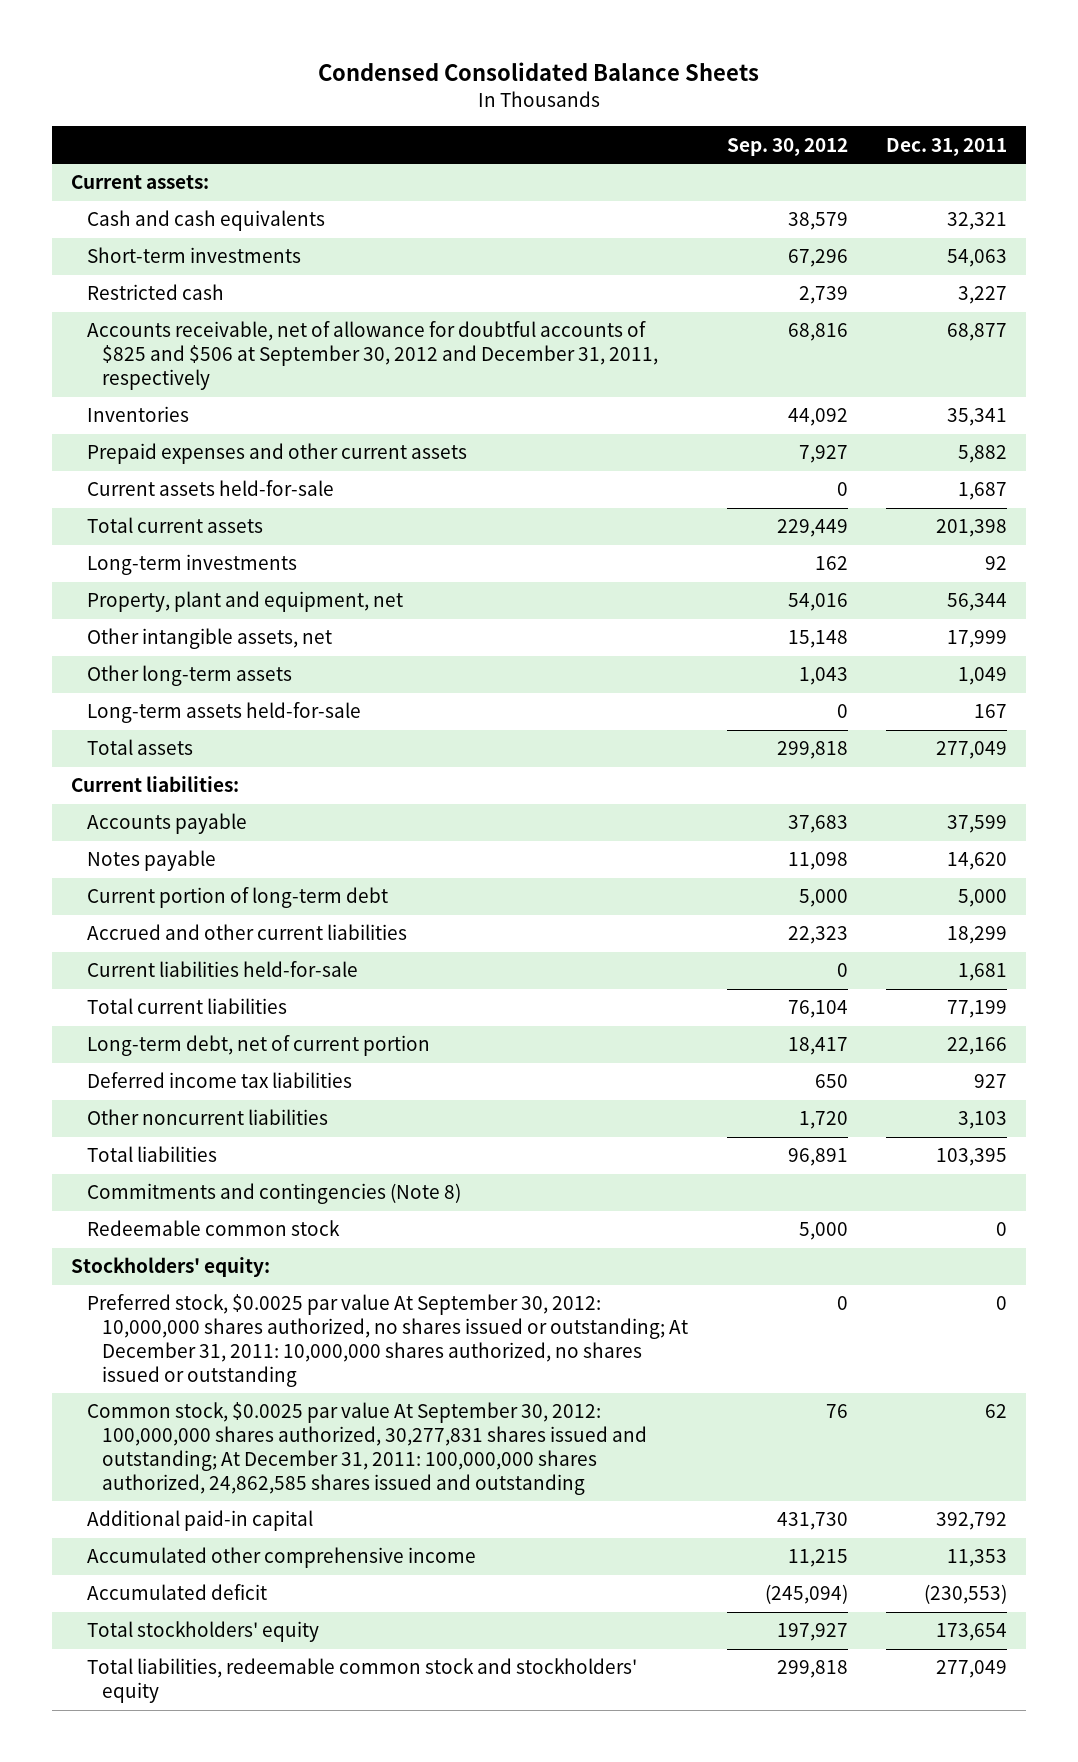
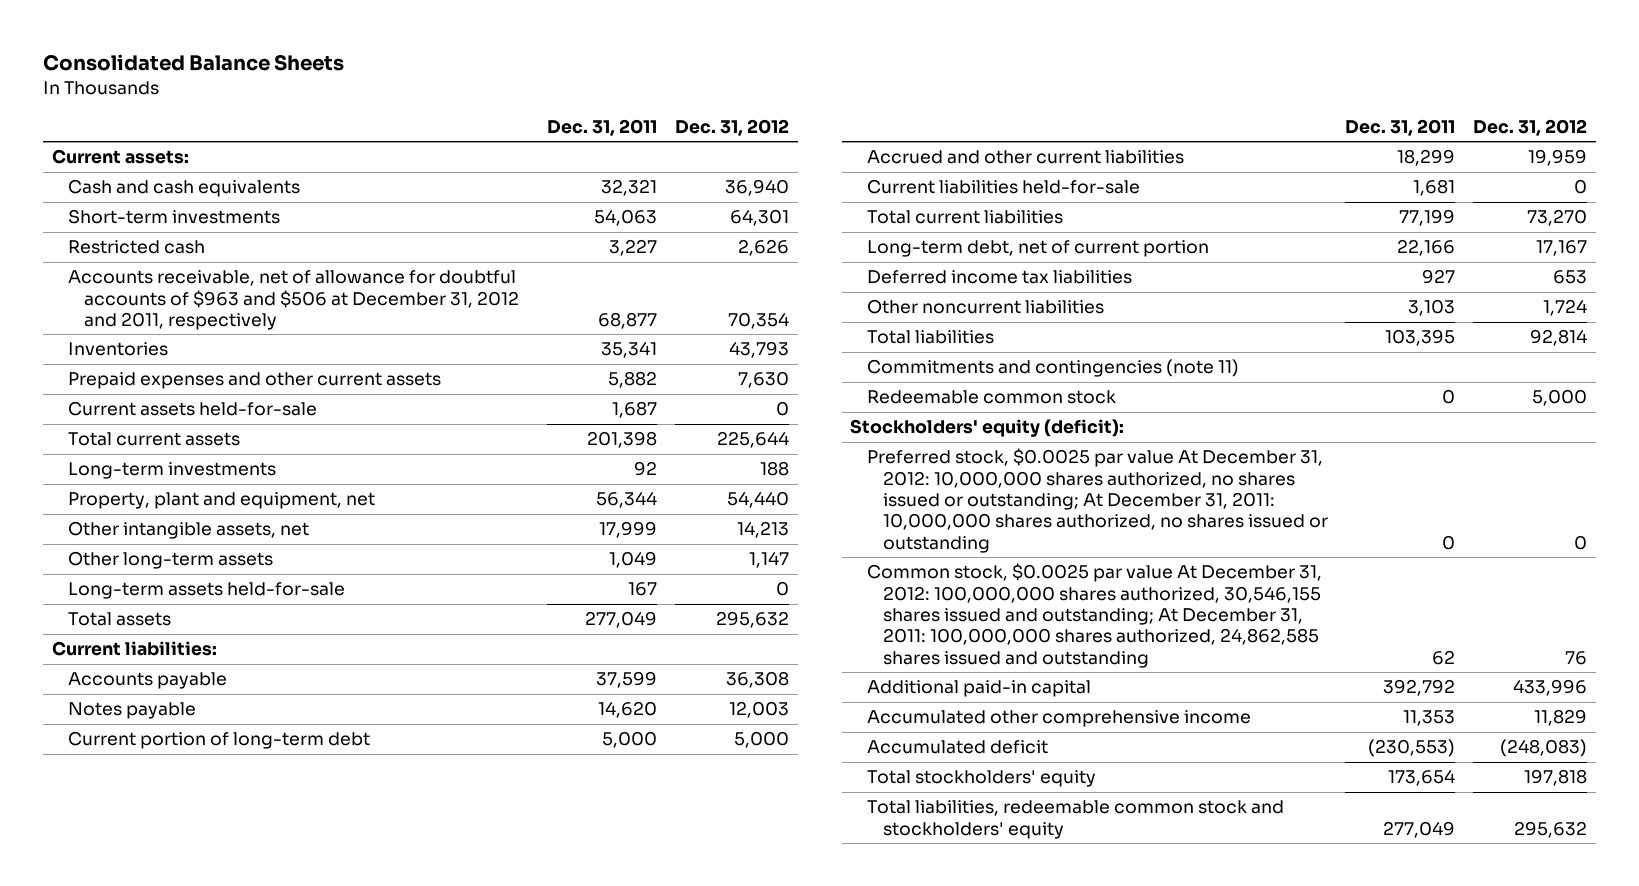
[317,62,759,82] Condensed Consolidated Balance Sheets -> [42,54,344,72] Consolidated Balance Sheets
[726,137,848,156] Sep. 30, 2012 -> none
none -> [674,118,789,136] Dec. 31, 2012
[86,321,659,391] Accounts receivable, net of allowance for doubtful accounts of $825 and $506 at September 30, 2012 and December 31, 2011, respectively -> [67,270,519,330] Accounts receivable, net of allowance for doubtful accounts of $963 and $506 at December 31, 2012 and 2011, respectively
[86,1183,461,1205] Commitments and contingencies (Note 8) -> [866,359,1239,378] Commitments and contingencies (note 11)
[70,1257,270,1278] Stockholders' equity: -> [850,419,1125,438] Stockholders' equity (deficit):
[86,1294,689,1387] Preferred stock, $0.0025 par value At September 30, 2012: 10,000,000 shares authorized, no shares issued or outstanding; At December 31, 2011: 10,000,000 shares authorized, no shares issued or outstanding -> [866,448,1328,553] Preferred stock, $0.0025 par value At December 31, 2012: 10,000,000 shares authorized, no shares issued or outstanding; At December 31, 2011: 10,000,000 shares authorized, no shares issued or outstanding
[86,1402,648,1495] Common stock, $0.0025 par value At September 30, 2012: 100,000,000 shares authorized, 30,277,831 shares issued and outstanding; At December 31, 2011: 100,000,000 shares authorized, 24,862,585 shares issued and outstanding -> [866,563,1322,668] Common stock, $0.0025 par value At December 31, 2012: 100,000,000 shares authorized, 30,546,155 shares issued and outstanding; At December 31, 2011: 100,000,000 shares authorized, 24,862,585 shares issued and outstanding

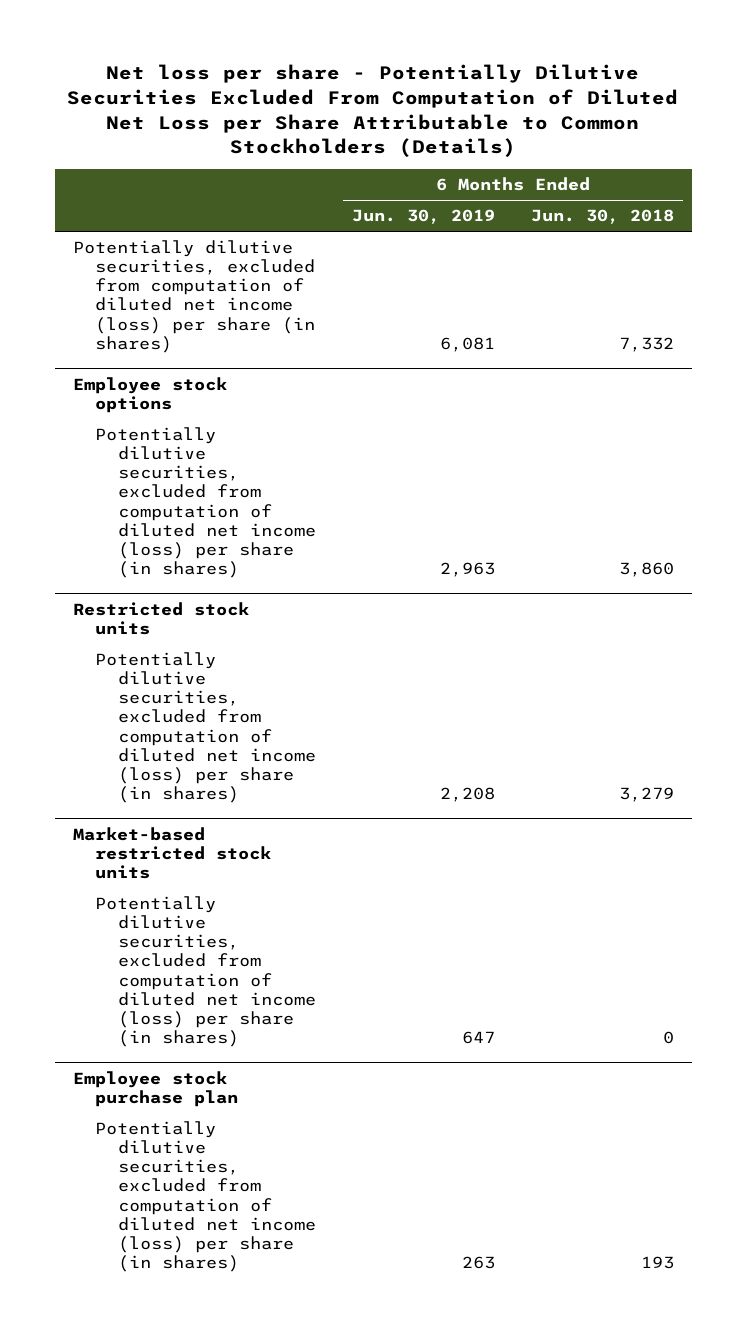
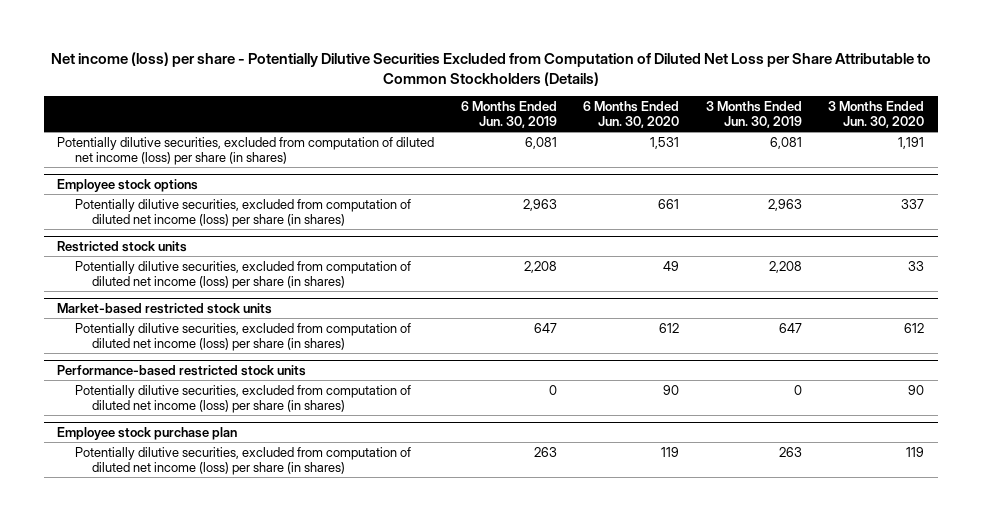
[67,64,679,158] Net loss per share - Potentially Dilutive Securities Excluded From Computation of Diluted Net Loss per Share Attributable to Common Stockholders (Details) -> [50,51,931,86] Net income (loss) per share - Potentially Dilutive Securities Excluded from Computation of Diluted Net Loss per Share Attributable to Common Stockholders (Details)
[530,209,674,225] Jun. 30, 2018 -> none
none -> [583,101,680,129] 6 Months Ended Jun. 30, 2020
none -> [705,101,802,129] 3 Months Ended Jun. 30, 2019
none -> [828,101,925,129] 3 Months Ended Jun. 30, 2020
none -> [56,365,306,377] Performance-based restricted stock units
none -> [74,384,411,413] Potentially dilutive securities, excluded from computation of diluted net income (loss) per share (in shares)

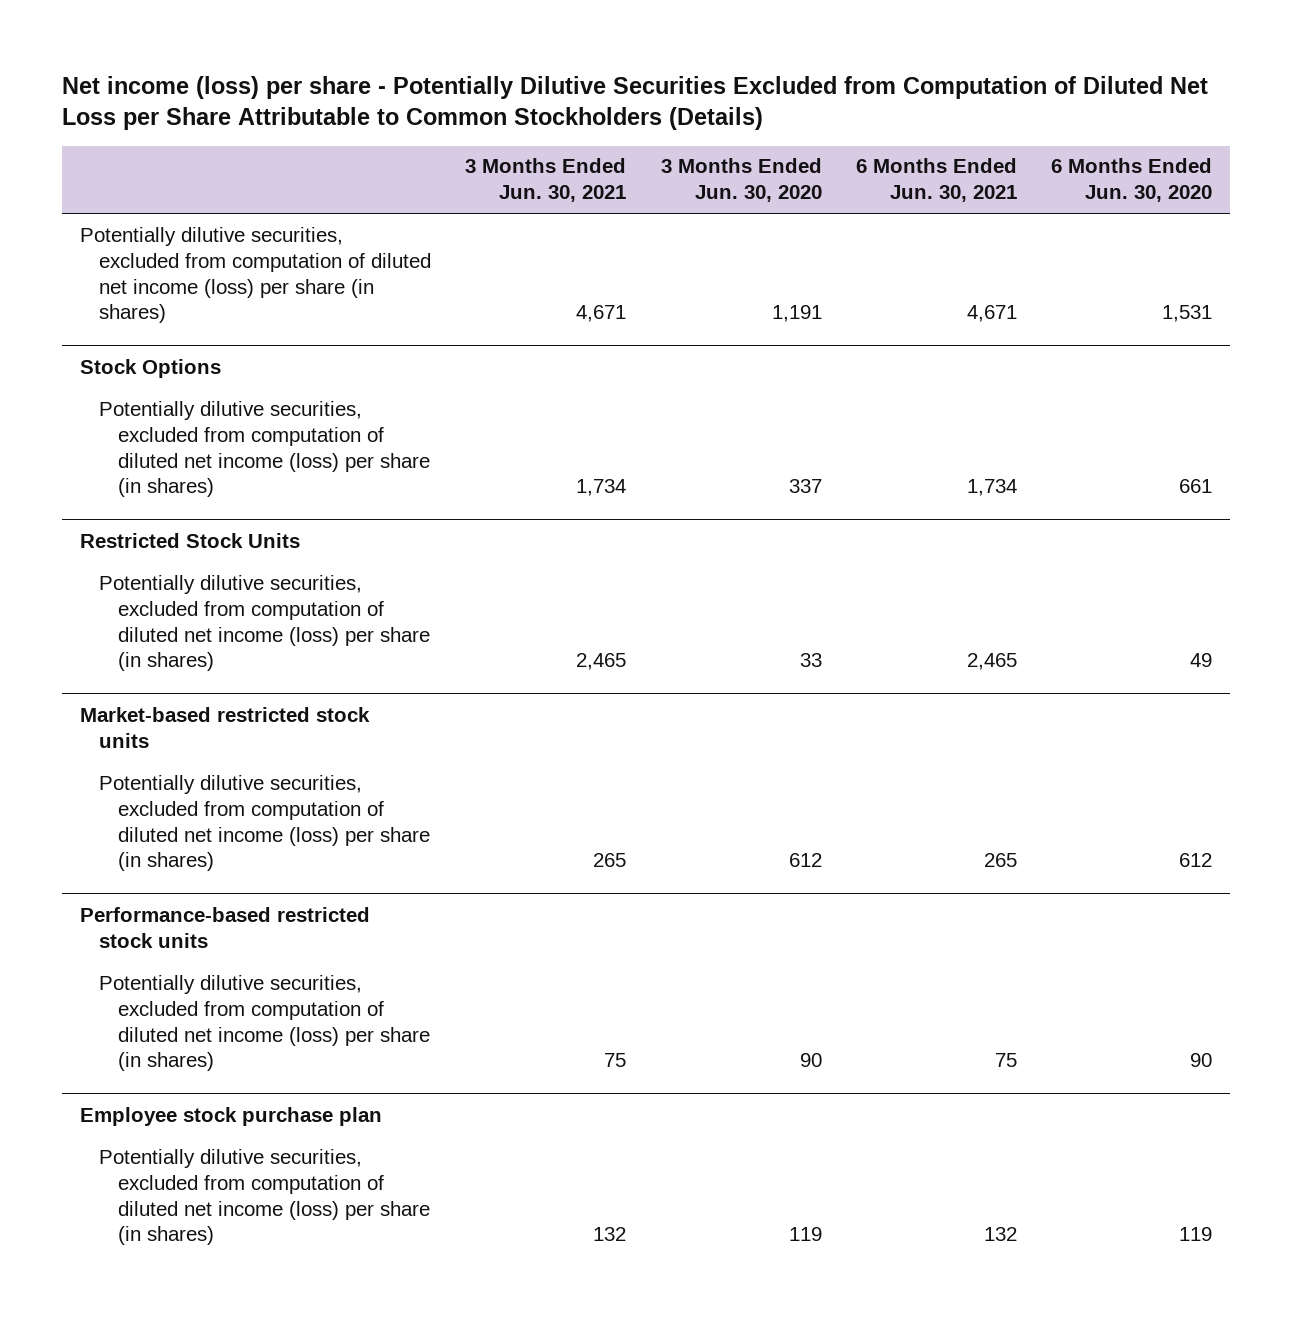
[460,101,557,129] 6 Months Ended Jun. 30, 2019 -> none
[705,101,802,129] 3 Months Ended Jun. 30, 2019 -> none
none -> [465,158,627,203] 3 Months Ended Jun. 30, 2021
none -> [856,158,1018,203] 6 Months Ended Jun. 30, 2021
[56,179,198,193] Employee stock options -> [79,358,221,378] Stock Options
[56,241,187,253] Restricted stock units -> [79,532,300,548] Restricted Stock Units

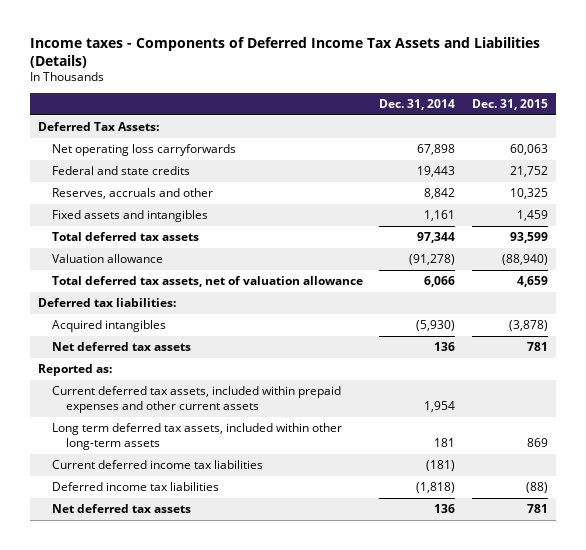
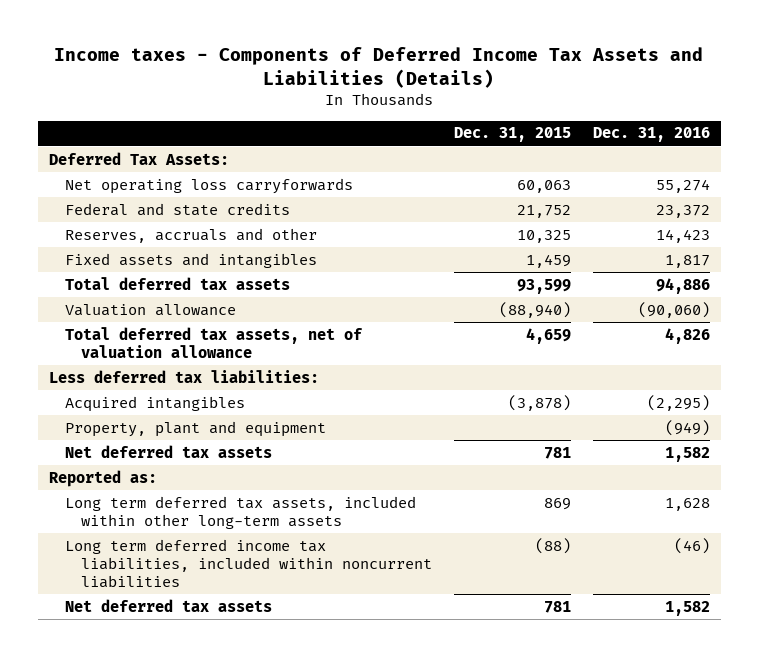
[379,98,456,110] Dec. 31, 2014 -> none
none -> [592,127,710,143] Dec. 31, 2016
[37,297,176,307] Deferred tax liabilities: -> [48,369,319,383] Less deferred tax liabilities:
none -> [65,420,327,437] Property, plant and equipment
[52,385,342,413] Current deferred tax assets, included within prepaid expenses and other current assets -> none
[52,459,264,469] Current deferred income tax liabilities -> none
[52,481,220,491] Deferred income tax liabilities -> [65,538,433,588] Long term deferred income tax liabilities, included within noncurrent liabilities

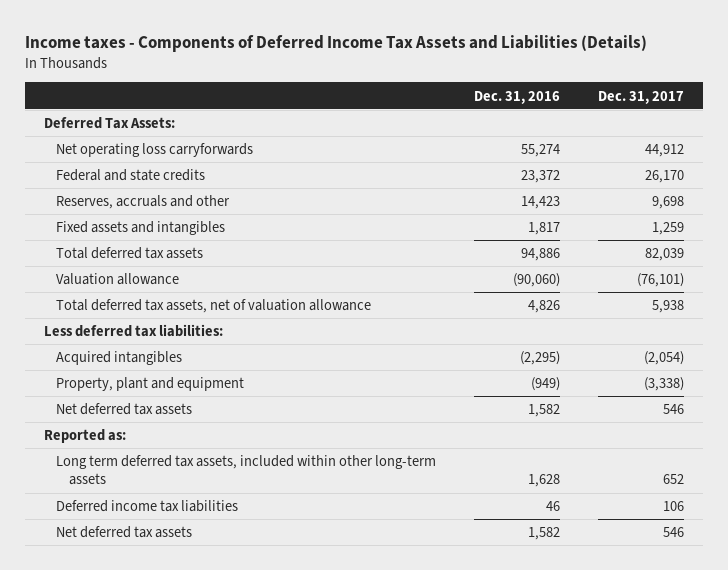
[454,127,572,143] Dec. 31, 2015 -> none
none -> [598,90,685,104] Dec. 31, 2017
[65,538,433,588] Long term deferred income tax liabilities, included within noncurrent liabilities -> none
none -> [56,500,239,513] Deferred income tax liabilities

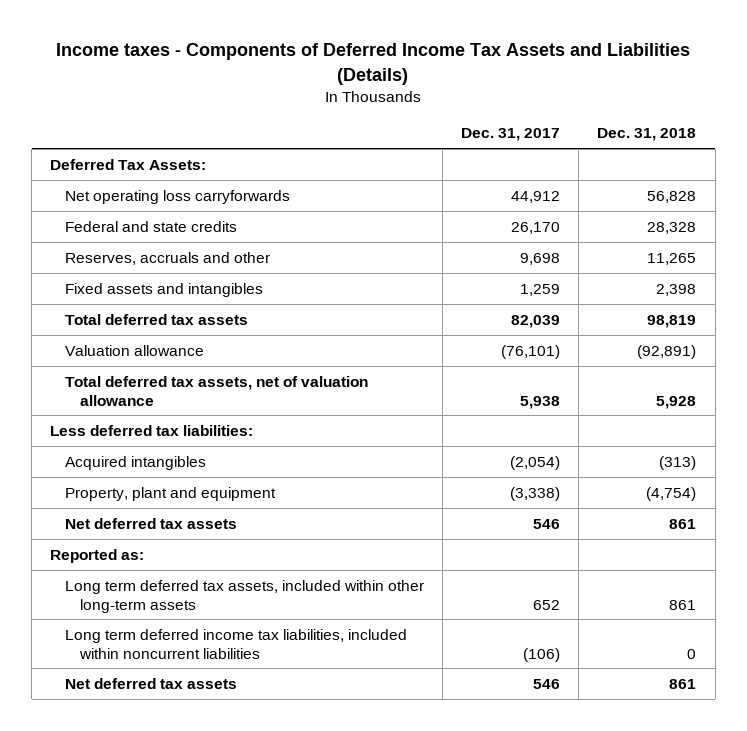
[474,90,561,104] Dec. 31, 2016 -> none
none -> [597,128,697,142] Dec. 31, 2018
[56,500,239,513] Deferred income tax liabilities -> [65,628,408,659] Long term deferred income tax liabilities, included within noncurrent liabilities
[663,501,685,512] 106 -> [523,647,561,662] (106)

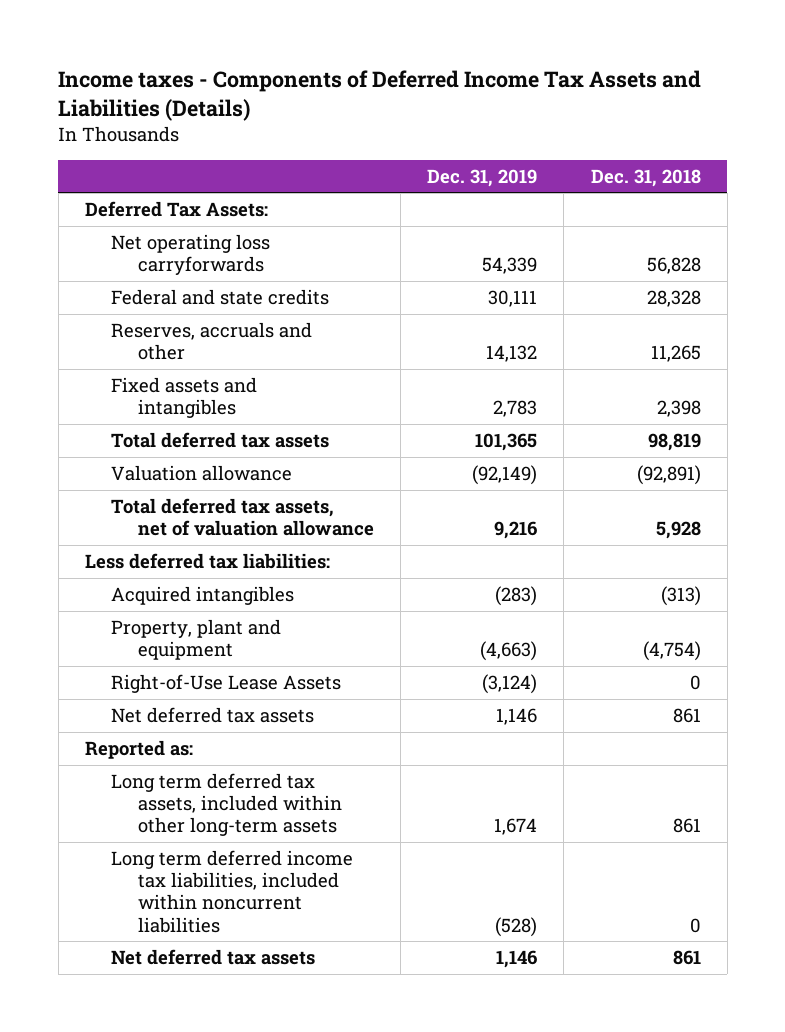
[461,128,561,142] Dec. 31, 2017 -> none
none -> [427,168,538,187] Dec. 31, 2019
none -> [111,673,342,693] Right-of-Use Lease Assets

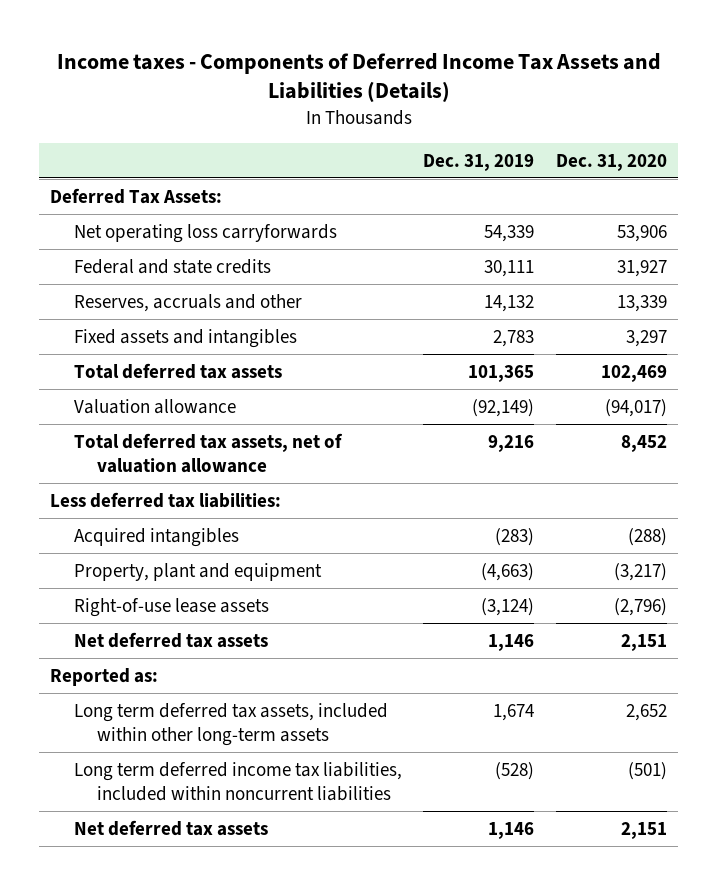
[590,168,701,187] Dec. 31, 2018 -> none
none -> [556,153,668,171] Dec. 31, 2020
[111,673,342,693] Right-of-Use Lease Assets -> [73,597,269,617] Right-of-use lease assets

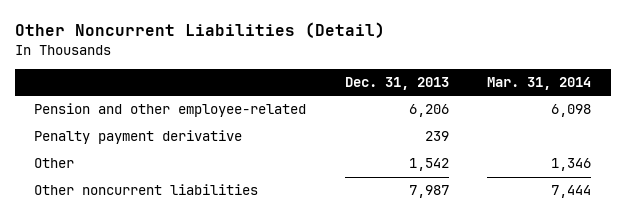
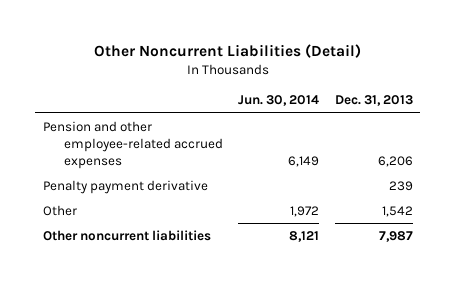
[487,76,592,90] Mar. 31, 2014 -> none
none -> [238,95,320,107] Jun. 30, 2014
[34,103,307,118] Pension and other employee-related -> [43,120,224,170] Pension and other employee-related accrued expenses

